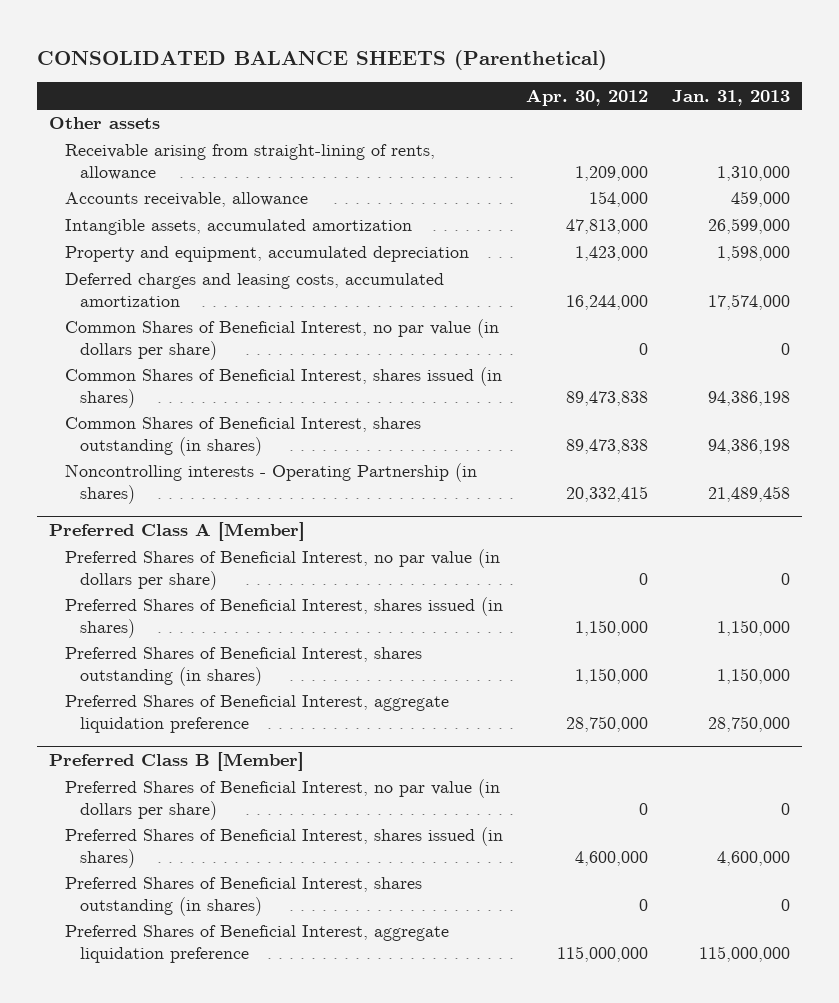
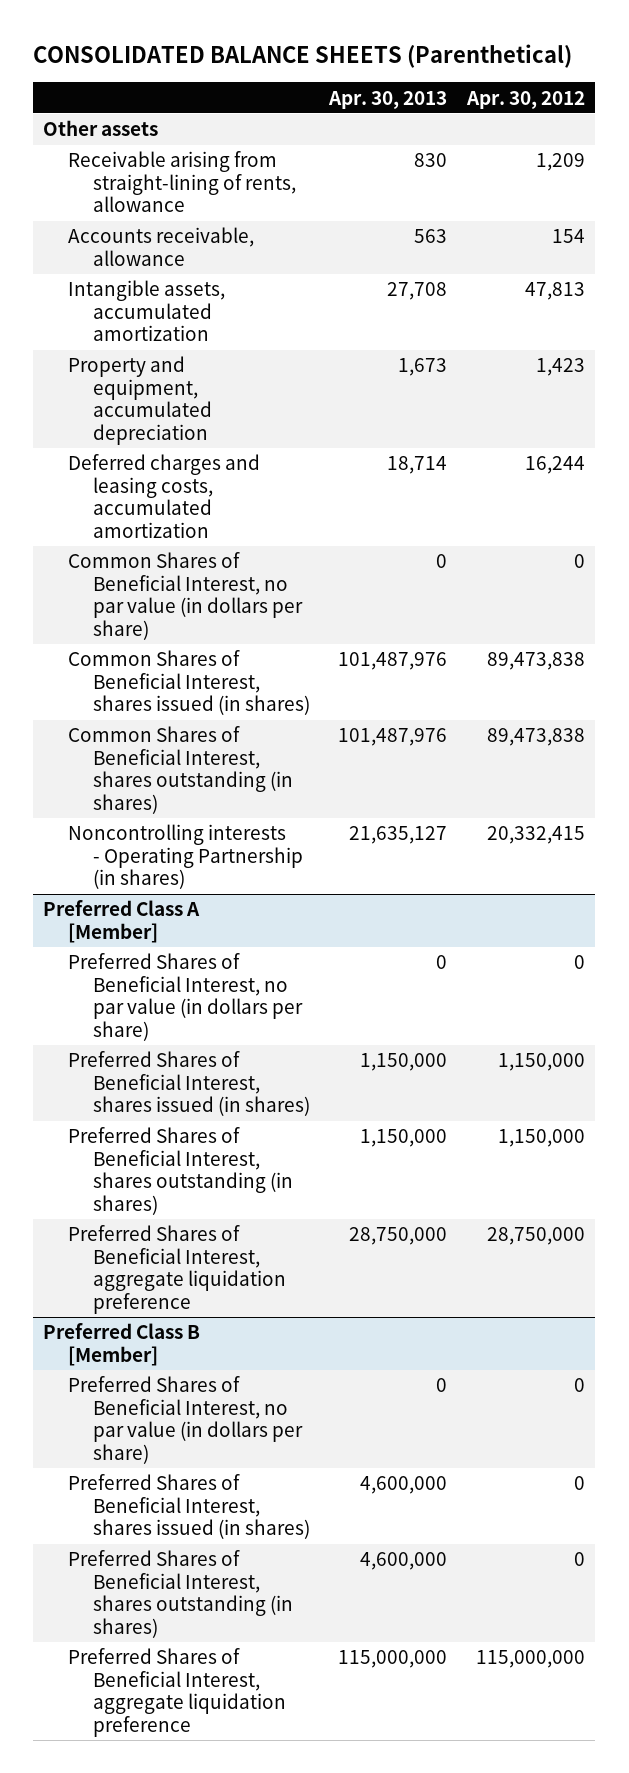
[672,89,791,106] Jan. 31, 2013 -> none
none -> [328,90,448,109] Apr. 30, 2013
[575,166,649,182] 1,209,000 -> [536,153,586,172] 1,209
[589,191,649,208] 154,000 -> [552,229,586,244] 154
[566,219,649,235] 47,813,000 -> [525,282,586,301] 47,813
[575,246,649,262] 1,423,000 -> [536,358,586,377] 1,423
[566,295,649,311] 16,244,000 -> [525,456,586,475] 16,244
[575,851,649,867] 4,600,000 -> [574,1476,586,1491] 0

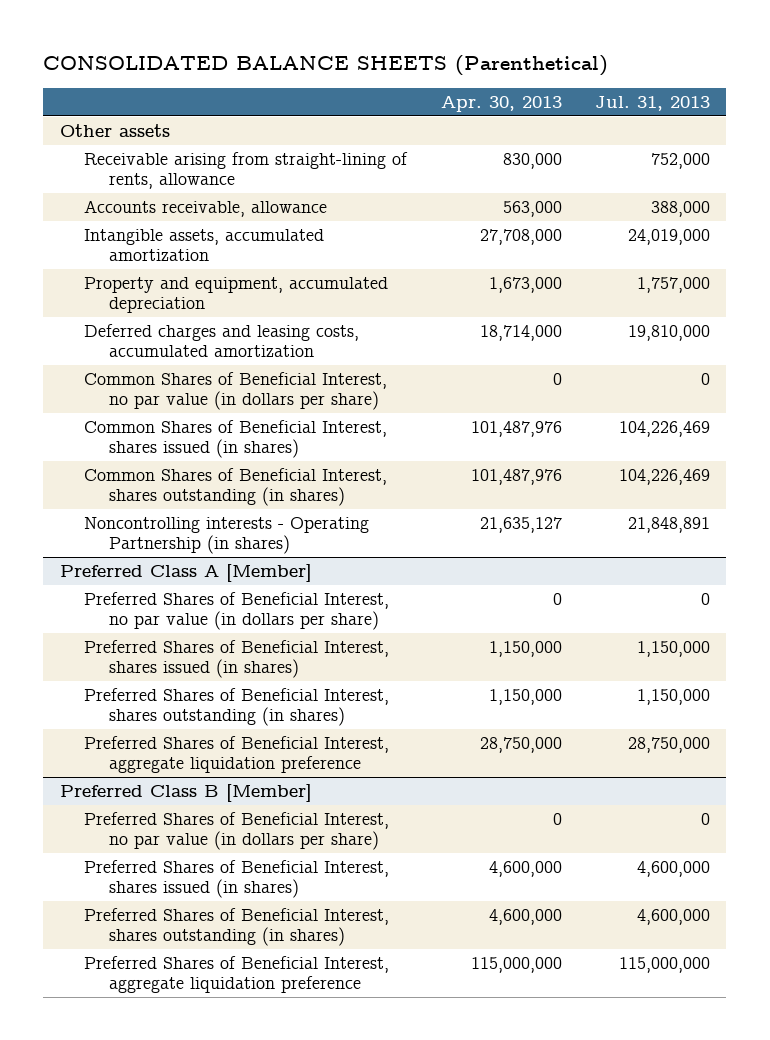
[466,90,586,109] Apr. 30, 2012 -> none
none -> [594,95,710,111] Jul. 31, 2013
[414,153,448,168] 830 -> [502,152,562,169] 830,000
[414,229,448,244] 563 -> [502,200,562,217] 563,000
[387,282,448,301] 27,708 -> [479,228,562,245] 27,708,000
[398,358,448,377] 1,673 -> [488,276,562,293] 1,673,000
[387,456,448,475] 18,714 -> [479,324,562,341] 18,714,000

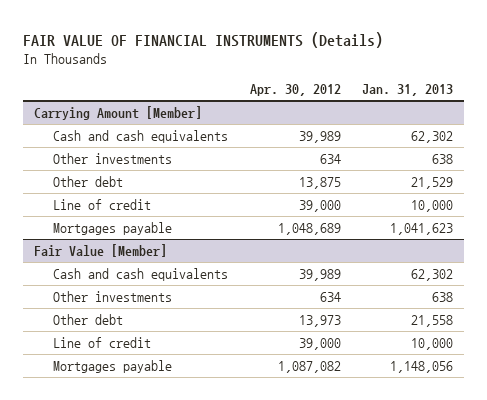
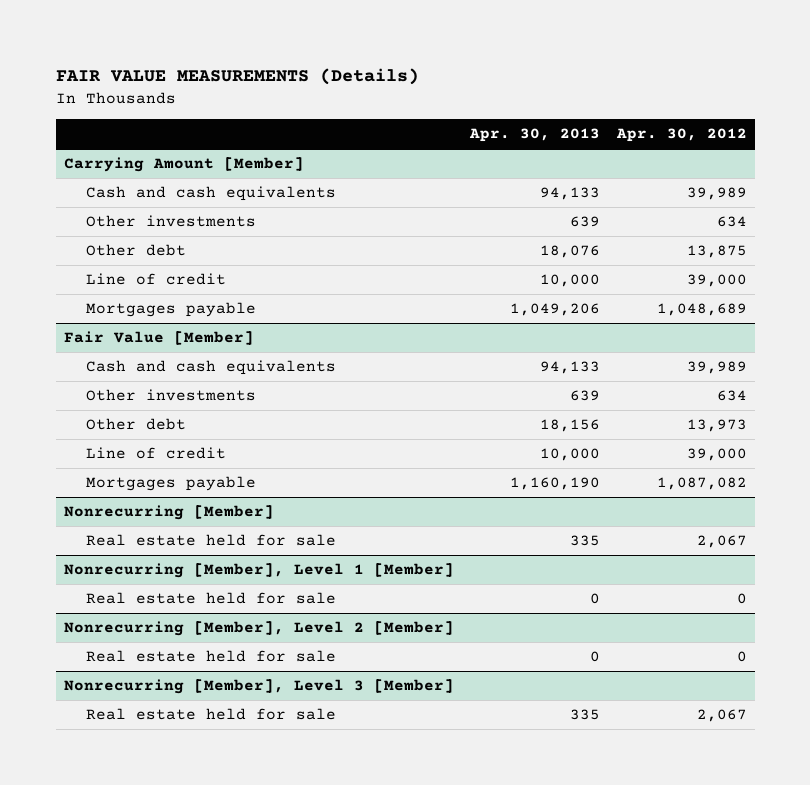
[23,31,384,48] FAIR VALUE OF FINANCIAL INSTRUMENTS (Details) -> [55,67,419,85] FAIR VALUE MEASUREMENTS (Details)
[362,83,454,96] Jan. 31, 2013 -> none
none -> [469,128,601,143] Apr. 30, 2013
none -> [63,505,274,521] Nonrecurring [Member]
none -> [85,534,336,547] Real estate held for sale
none -> [63,563,454,579] Nonrecurring [Member], Level 1 [Member]
none -> [85,592,336,605] Real estate held for sale
none -> [63,621,454,637] Nonrecurring [Member], Level 2 [Member]
none -> [85,650,336,663] Real estate held for sale
none -> [63,679,454,695] Nonrecurring [Member], Level 3 [Member]
none -> [85,708,336,721] Real estate held for sale

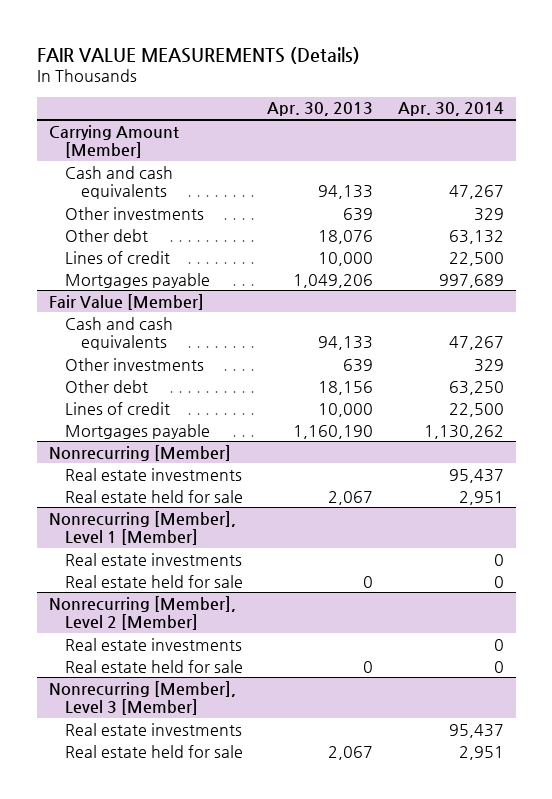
[615,128,747,143] Apr. 30, 2012 -> none
none -> [397,102,504,117] Apr. 30, 2014
[85,273,226,286] Line of credit -> [65,250,171,264] Lines of credit
[85,447,226,460] Line of credit -> [65,401,171,415] Lines of credit
none -> [65,467,243,481] Real estate investments
[570,535,601,547] 335 -> [328,490,374,505] 2,067
none -> [65,552,243,566] Real estate investments
none -> [65,637,243,651] Real estate investments
none -> [65,722,243,736] Real estate investments
[570,709,601,721] 335 -> [328,745,374,760] 2,067

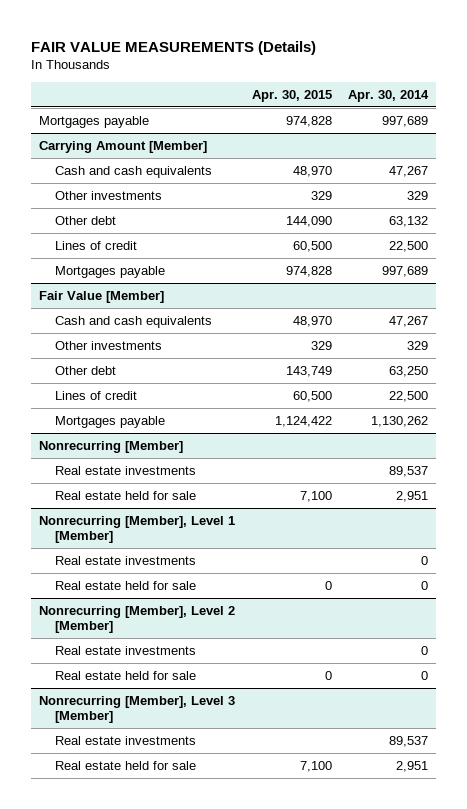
[267,102,374,117] Apr. 30, 2013 -> none
none -> [251,89,332,102] Apr. 30, 2015
none -> [39,115,150,128] Mortgages payable
[448,468,504,483] 95,437 -> [388,465,428,477] 89,537
[448,723,504,738] 95,437 -> [388,735,428,747] 89,537

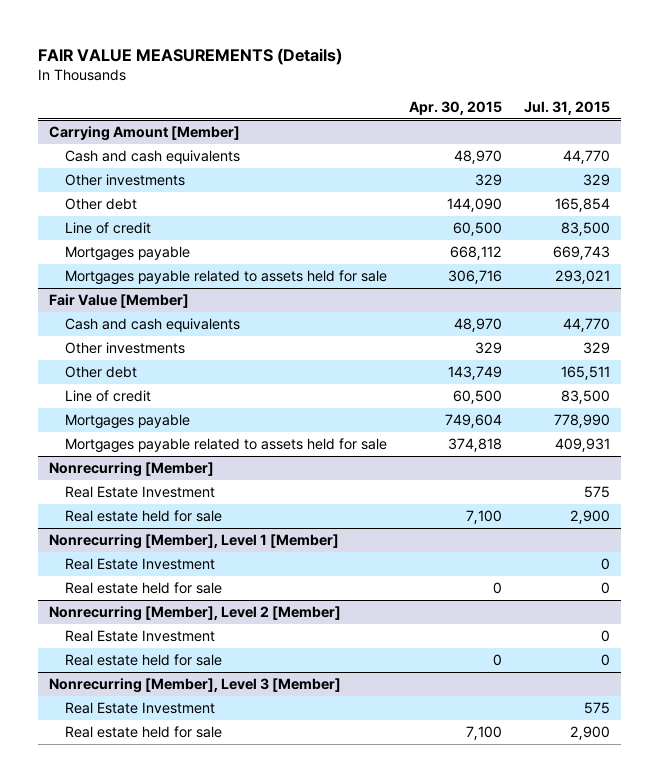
[347,89,429,102] Apr. 30, 2014 -> none
none -> [523,100,610,115] Jul. 31, 2015
[39,115,150,128] Mortgages payable -> none
[54,240,137,250] Lines of credit -> [64,222,151,235] Line of credit
[285,265,332,277] 974,828 -> [449,246,502,261] 668,112
none -> [64,270,387,286] Mortgages payable related to assets held for sale
[54,390,137,400] Lines of credit -> [64,390,151,403] Line of credit
[274,415,332,427] 1,124,422 -> [444,414,502,429] 749,604
none -> [64,438,387,454] Mortgages payable related to assets held for sale
[54,465,196,475] Real estate investments -> [64,486,215,499] Real Estate Investment
[54,555,196,565] Real estate investments -> [64,558,215,571] Real Estate Investment
[54,645,196,655] Real estate investments -> [64,630,215,643] Real Estate Investment
[54,735,196,745] Real estate investments -> [64,702,215,715] Real Estate Investment

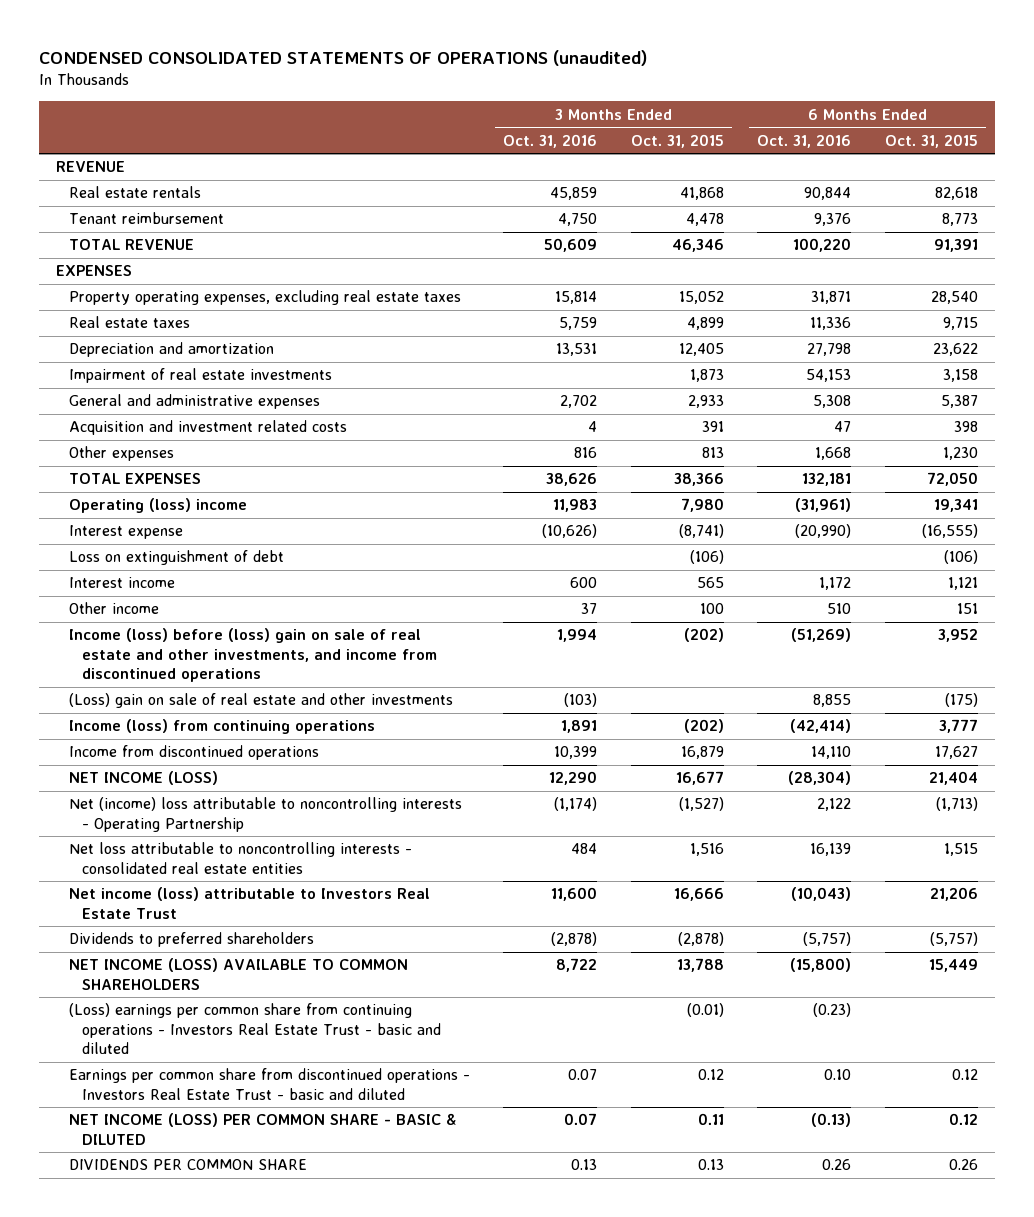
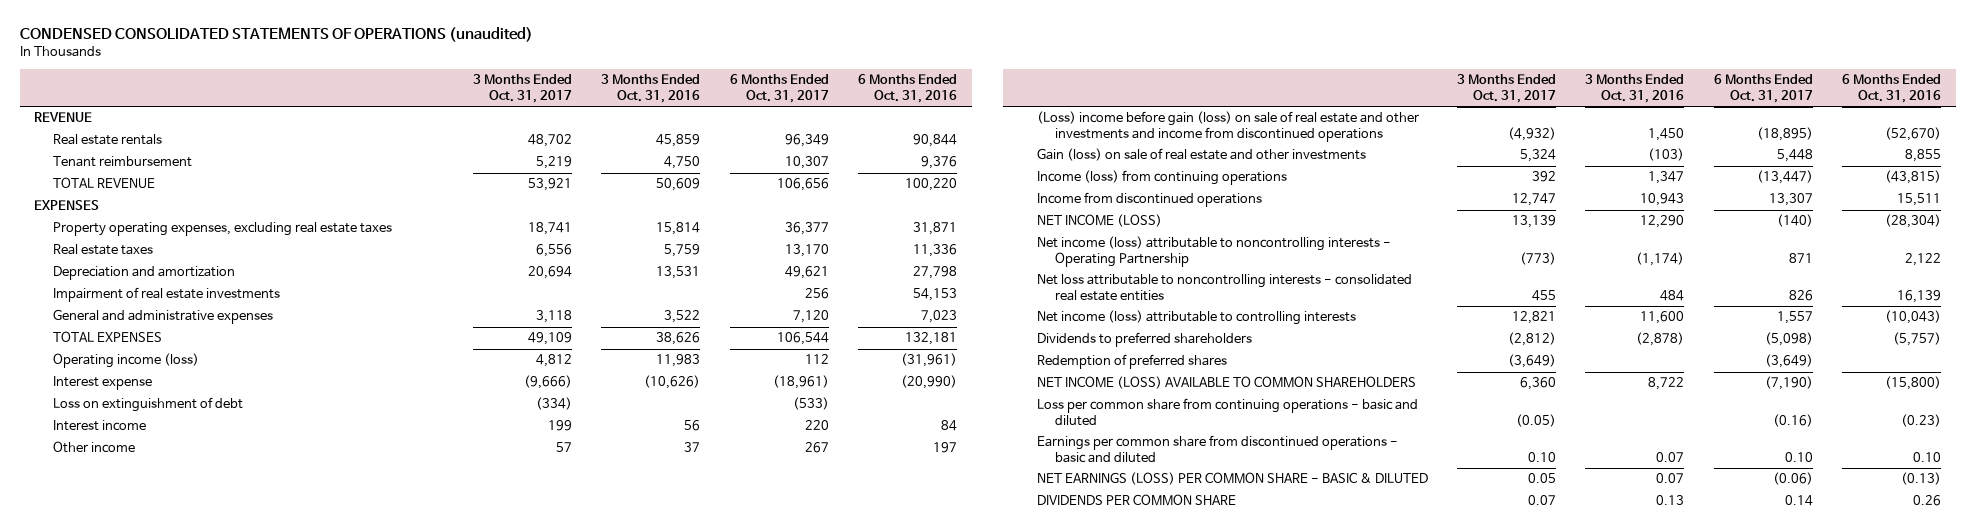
[630,133,724,148] Oct. 31, 2015 -> none
[884,133,978,148] Oct. 31, 2015 -> none
none -> [473,74,573,104] 3 Months Ended Oct. 31, 2017
none -> [729,74,829,104] 6 Months Ended Oct. 31, 2017
[68,420,347,436] Acquisition and investment related costs -> none
[68,446,174,462] Other expenses -> none
[560,395,598,409] 2,702 -> [664,310,701,324] 3,522
[813,395,852,409] 5,308 -> [921,310,958,324] 7,023
[68,498,247,514] Operating (loss) income -> [52,353,199,369] Operating income (loss)
[570,577,598,589] 600 -> [684,420,701,432] 56
[819,577,852,591] 1,172 -> [941,420,958,432] 84
[827,603,852,615] 510 -> [933,442,958,454] 197
[68,628,438,682] Income (loss) before (loss) gain on sale of real estate and other investments, and income from discontinued operations -> [1036,111,1419,143] (Loss) income before gain (loss) on sale of real estate and other investments and income from discontinued operations
[557,629,598,643] 1,994 -> [1648,128,1685,142] 1,450
[791,628,852,643] (51,269) -> [1884,127,1941,142] (52,670)
[68,693,453,709] (Loss) gain on sale of real estate and other investments -> [1036,148,1366,162] Gain (loss) on sale of real estate and other investments
[561,720,598,734] 1,891 -> [1648,171,1685,185] 1,347
[790,719,852,734] (42,414) -> [1884,170,1941,185] (43,815)
[554,746,598,760] 10,399 -> [1640,193,1685,207] 10,943
[811,746,852,760] 14,110 -> [1896,193,1941,207] 15,511
[68,797,462,832] Net (income) loss attributable to noncontrolling interests - Operating Partnership -> [1036,236,1391,268] Net income (loss) attributable to noncontrolling interests - Operating Partnership
[68,887,430,919] Net income (loss) attributable to Investors Real Estate Trust -> [1036,310,1356,326] Net income (loss) attributable to controlling interests
none -> [1036,354,1227,370] Redemption of preferred shares
[68,1003,442,1054] (Loss) earnings per common share from continuing operations - Investors Real Estate Trust - basic and diluted -> [1036,398,1418,427] Loss per common share from continuing operations - basic and diluted
[68,1068,470,1100] Earnings per common share from discontinued operations - Investors Real Estate Trust - basic and diluted -> [1036,435,1398,464] Earnings per common share from discontinued operations - basic and diluted
[68,1113,456,1145] NET INCOME (LOSS) PER COMMON SHARE - BASIC & DILUTED -> [1036,472,1428,486] NET EARNINGS (LOSS) PER COMMON SHARE - BASIC & DILUTED

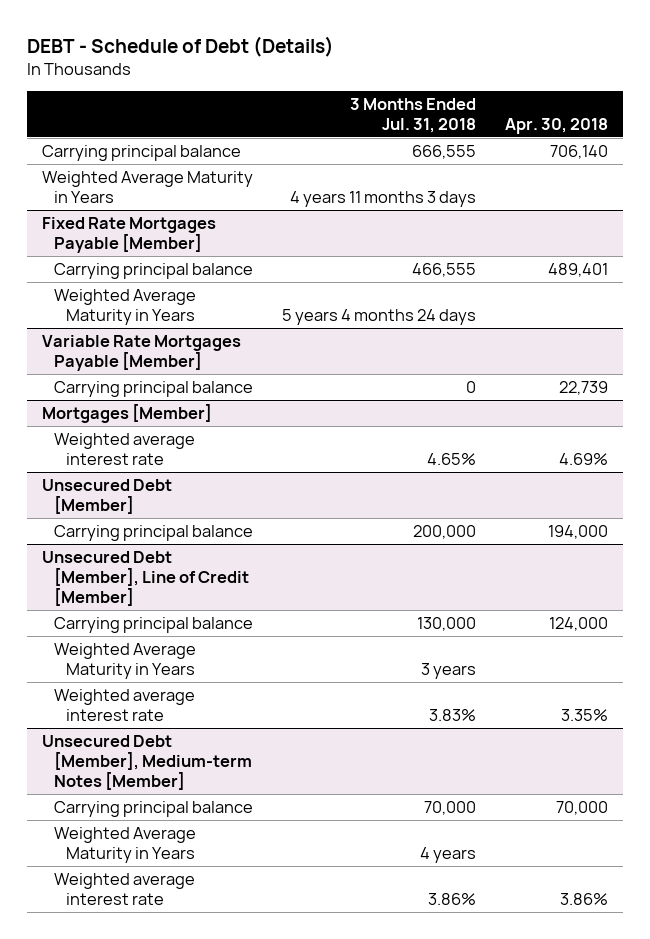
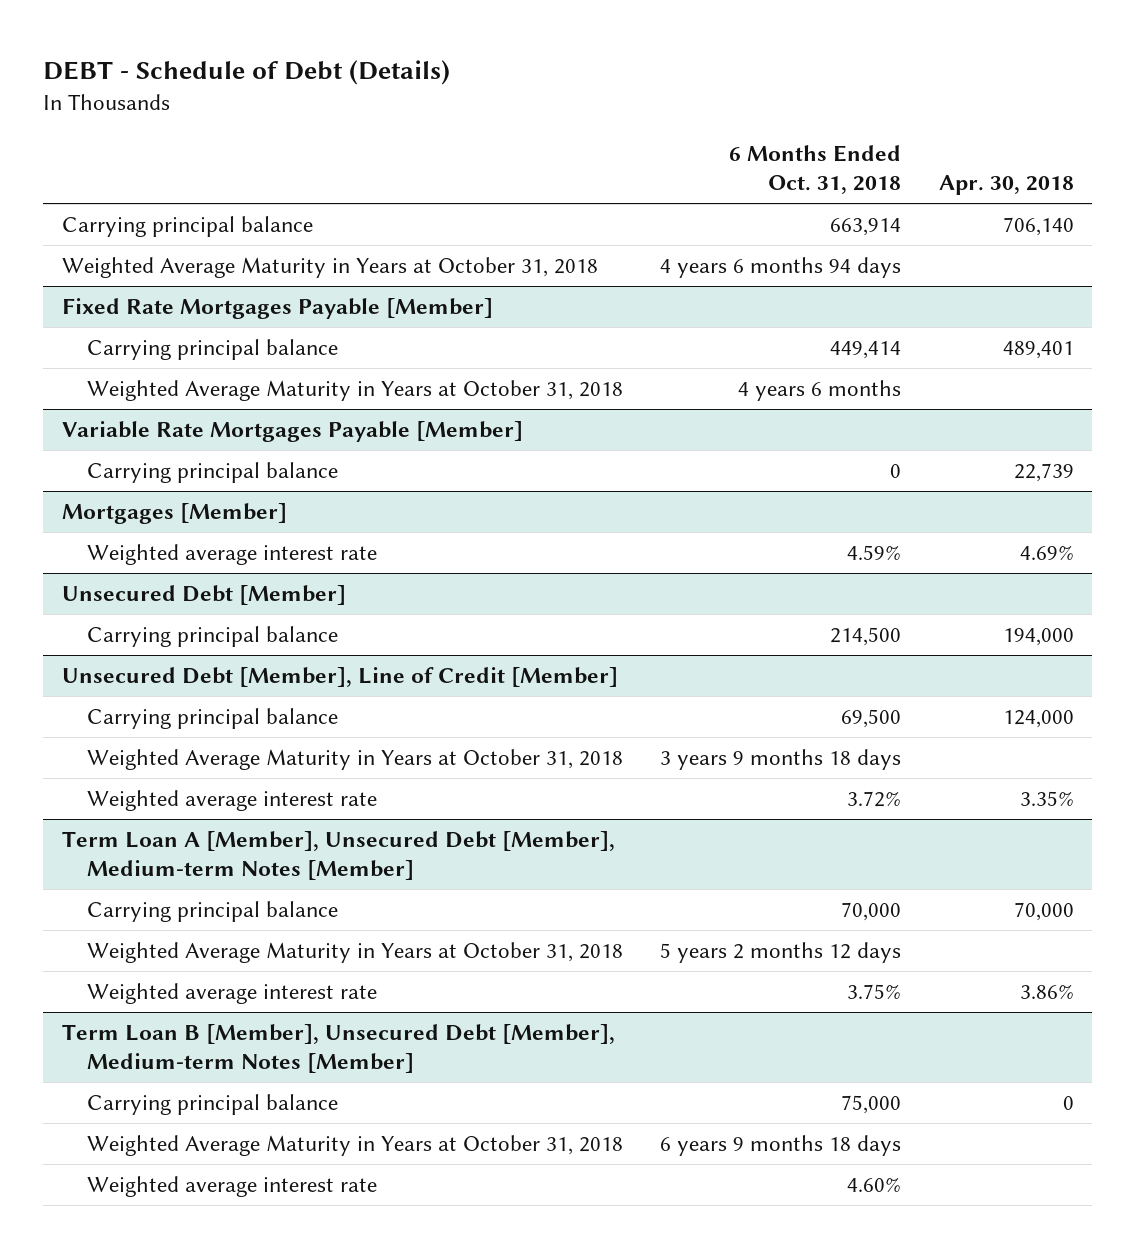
[350,97,477,134] 3 Months Ended Jul. 31, 2018 -> none
none -> [729,144,902,195] 6 Months Ended Oct. 31, 2018
[41,170,253,204] Weighted Average Maturity in Years -> [62,257,599,279] Weighted Average Maturity in Years at October 31, 2018
[53,288,196,326] Weighted Average Maturity in Years -> [86,380,623,402] Weighted Average Maturity in Years at October 31, 2018
[53,642,196,680] Weighted Average Maturity in Years -> [86,749,623,771] Weighted Average Maturity in Years at October 31, 2018
[41,734,252,791] Unsecured Debt [Member], Medium-term Notes [Member] -> [62,831,616,881] Term Loan A [Member], Unsecured Debt [Member], Medium-term Notes [Member]
[53,826,196,864] Weighted Average Maturity in Years -> [86,942,623,964] Weighted Average Maturity in Years at October 31, 2018
none -> [62,1024,616,1074] Term Loan B [Member], Unsecured Debt [Member], Medium-term Notes [Member]
none -> [86,1094,338,1116] Carrying principal balance
none -> [86,1135,623,1157] Weighted Average Maturity in Years at October 31, 2018
none -> [86,1176,377,1198] Weighted average interest rate

